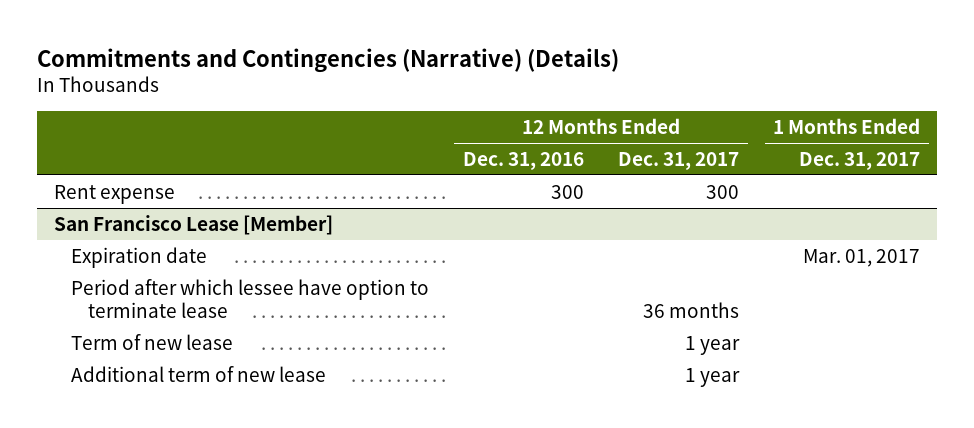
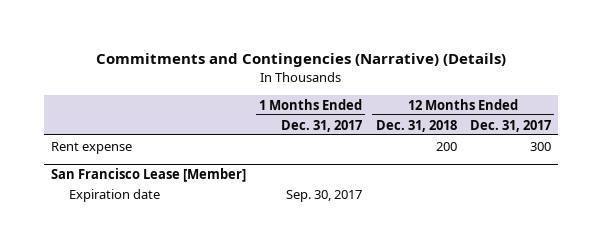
[462,151,584,170] Dec. 31, 2016 -> none
none -> [375,119,457,132] Dec. 31, 2018
[70,278,429,318] Period after which lessee have option to terminate lease -> none
[70,333,233,350] Term of new lease -> none
[70,365,326,382] Additional term of new lease -> none
[803,248,921,267] Mar. 01, 2017 -> [286,189,363,202] Sep. 30, 2017

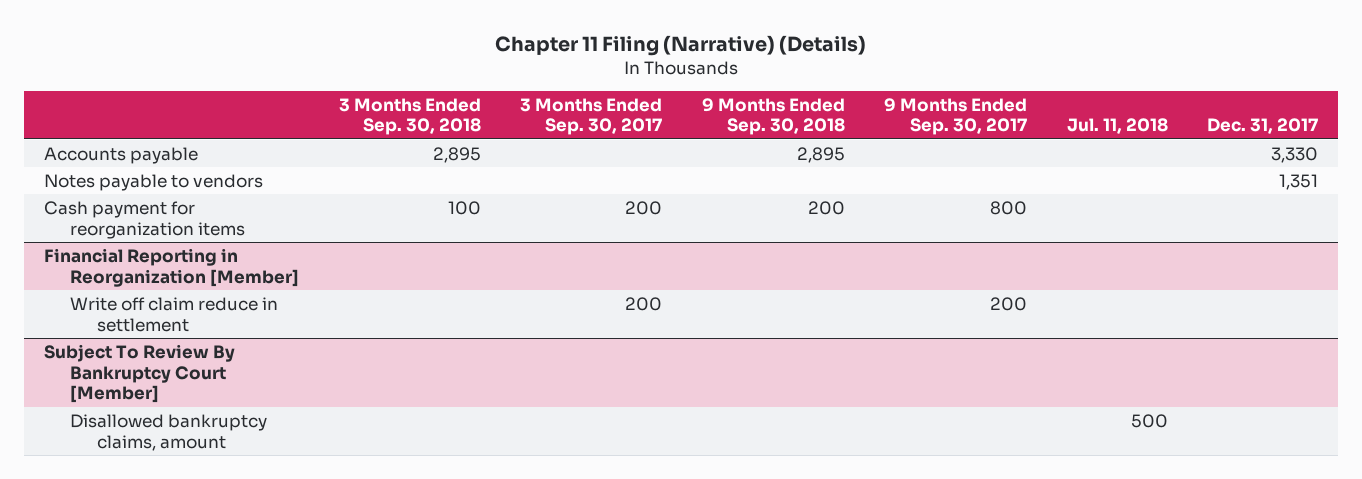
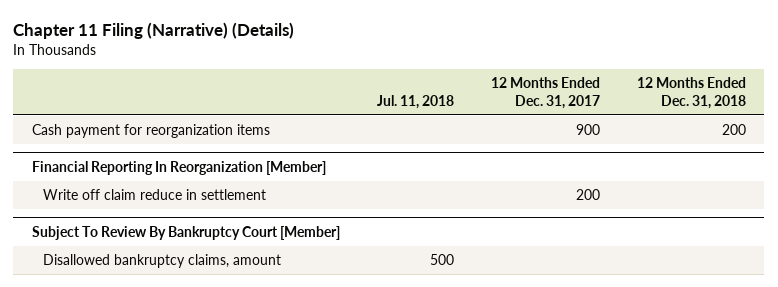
[338,97,481,136] 3 Months Ended Sep. 30, 2018 -> none
[520,97,663,136] 3 Months Ended Sep. 30, 2017 -> none
[701,97,845,136] 9 Months Ended Sep. 30, 2018 -> none
[884,97,1028,136] 9 Months Ended Sep. 30, 2017 -> none
[1207,118,1319,135] Dec. 31, 2017 -> none
none -> [490,77,600,110] 12 Months Ended Dec. 31, 2017
none -> [636,77,746,110] 12 Months Ended Dec. 31, 2018
[43,146,198,164] Accounts payable -> none
[43,173,263,191] Notes payable to vendors -> none
[43,247,300,287] Financial Reporting in Reorganization [Member] -> [31,161,326,176] Financial Reporting In Reorganization [Member]

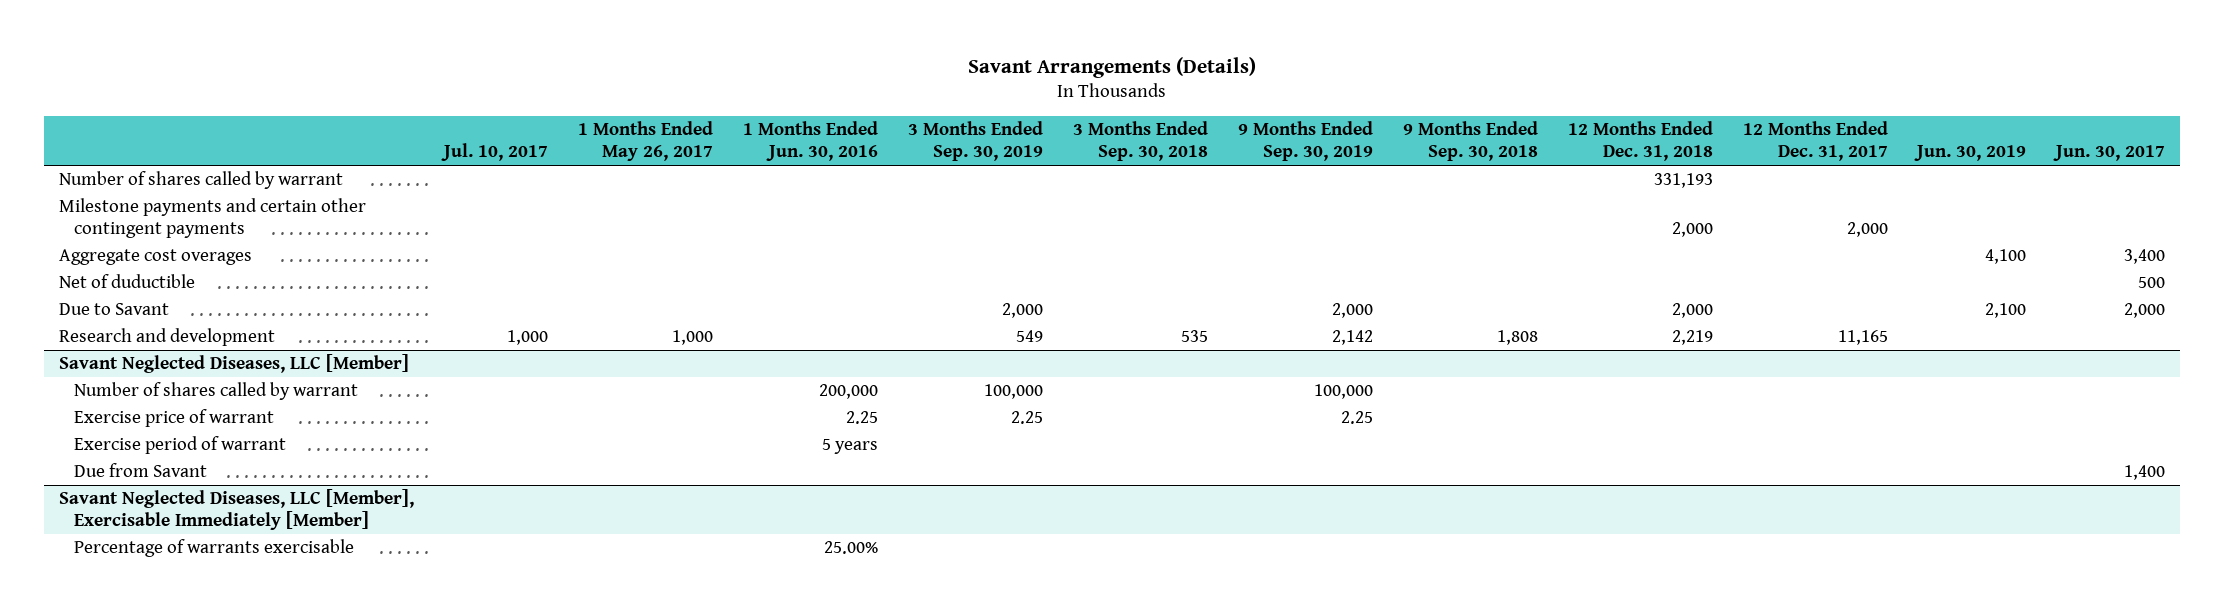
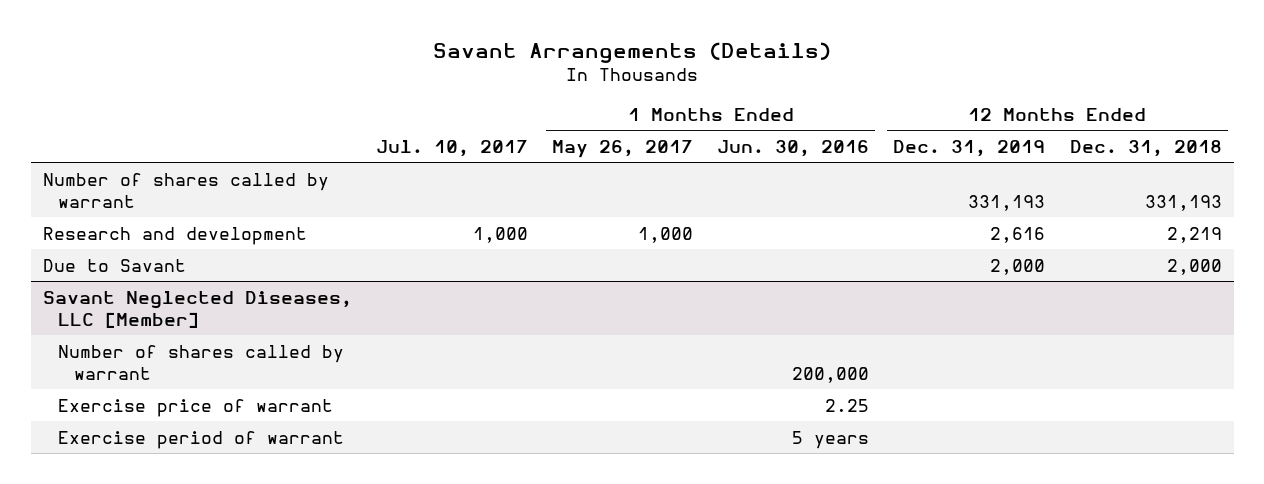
[907,121,1043,162] 3 Months Ended Sep. 30, 2019 -> none
[1072,121,1208,162] 3 Months Ended Sep. 30, 2018 -> none
[1237,121,1373,162] 9 Months Ended Sep. 30, 2019 -> none
[1402,121,1538,162] 9 Months Ended Sep. 30, 2018 -> none
[1742,121,1888,162] 12 Months Ended Dec. 31, 2017 -> none
[1914,145,2027,162] Jun. 30, 2019 -> none
[2053,145,2166,162] Jun. 30, 2017 -> none
none -> [893,139,1046,157] Dec. 31, 2019
[59,198,367,239] Milestone payments and certain other contingent payments -> none
[59,249,253,266] Aggregate cost overages -> none
[59,274,196,289] Net of duductible -> none
[59,303,170,316] Due to Savant -> [42,258,186,272] Due to Savant
[74,463,208,478] Due from Savant -> none
[59,489,415,531] Savant Neglected Diseases, LLC [Member], Exercisable Immediately [Member] -> none
[74,539,355,558] Percentage of warrants exercisable -> none

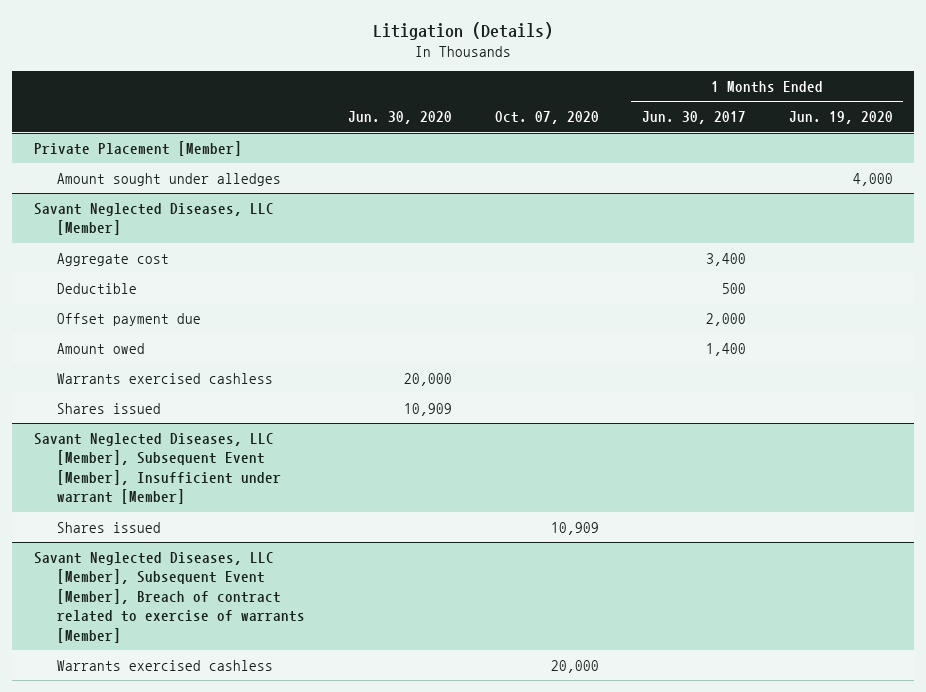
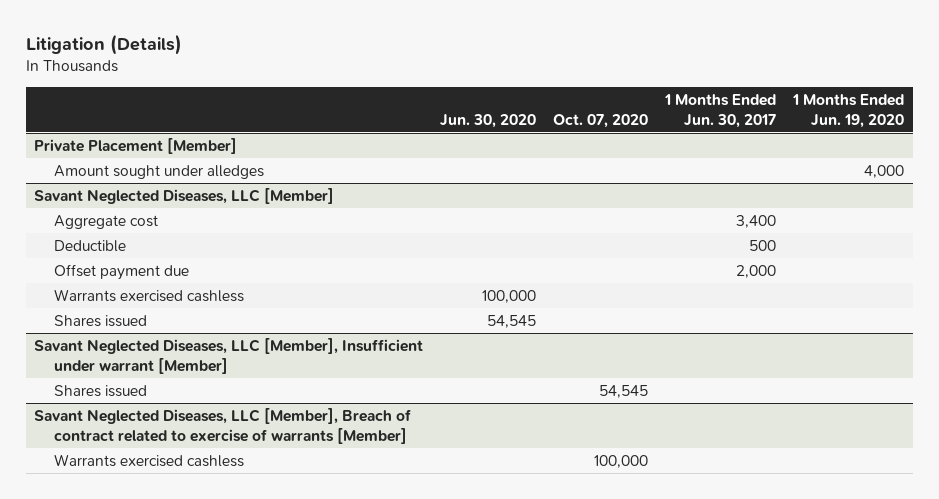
[57,342,146,354] Amount owed -> none
[404,372,453,386] 20,000 -> [482,289,537,303] 100,000
[404,402,453,416] 10,909 -> [487,314,537,328] 54,545
[33,432,282,505] Savant Neglected Diseases, LLC [Member], Subsequent Event [Member], Insufficient under warrant [Member] -> [34,337,424,374] Savant Neglected Diseases, LLC [Member], Insufficient under warrant [Member]
[551,521,600,535] 10,909 -> [599,384,649,398] 54,545
[33,551,306,643] Savant Neglected Diseases, LLC [Member], Subsequent Event [Member], Breach of contract related to exercise of warrants [Member] -> [34,407,412,444] Savant Neglected Diseases, LLC [Member], Breach of contract related to exercise of warrants [Member]
[551,659,600,673] 20,000 -> [594,454,649,468] 100,000

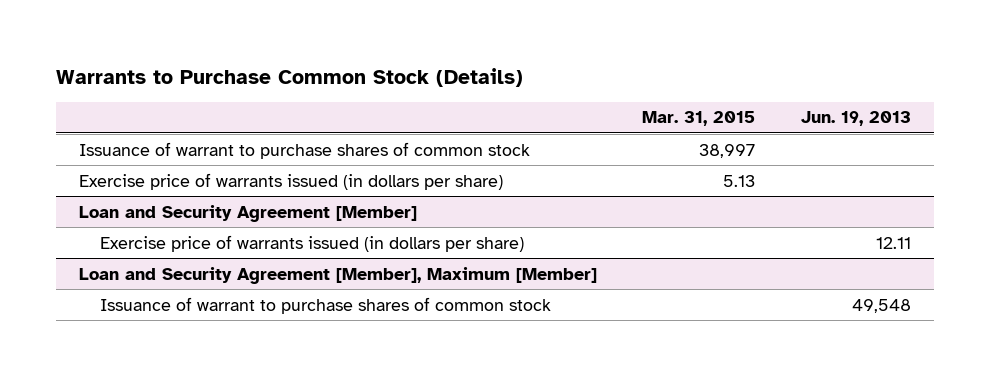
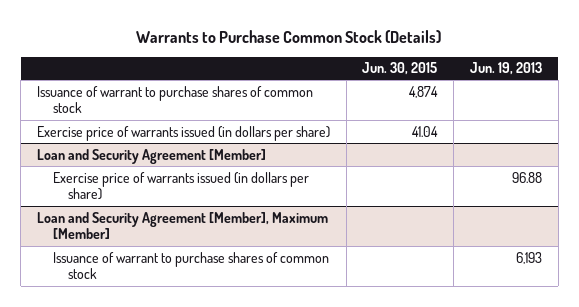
[642,111,756,127] Mar. 31, 2015 -> none
none -> [362,62,438,76] Jun. 30, 2015
[875,236,911,249] 12.11 -> [511,171,542,183] 96.88
[851,298,911,313] 49,548 -> [515,251,542,264] 6,193

